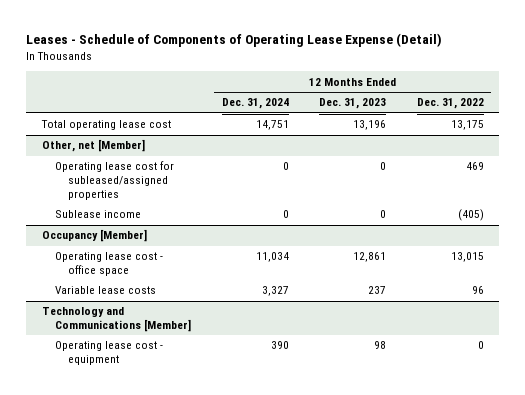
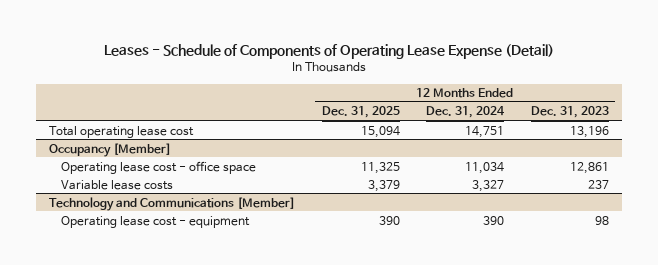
[416,98,484,110] Dec. 31, 2022 -> none
none -> [321,106,400,119] Dec. 31, 2025
[41,139,145,153] Other, net [Member] -> none
[54,161,174,200] Operating lease cost for subleased/assigned properties -> none
[54,210,141,219] Sublease income -> none

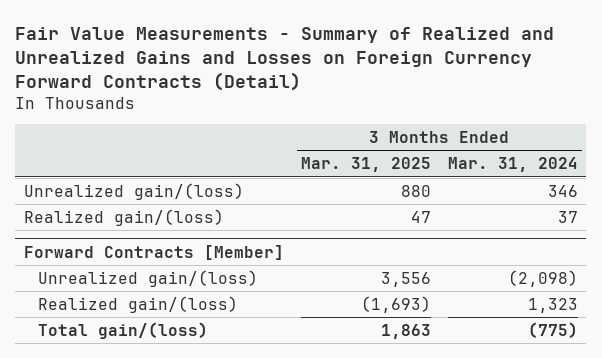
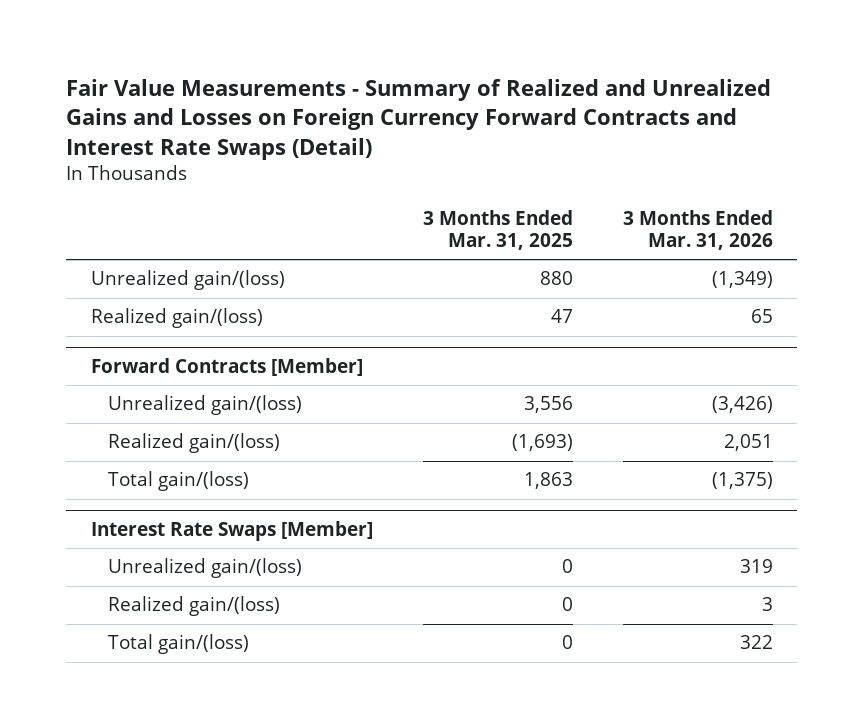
[15,26,555,91] Fair Value Measurements - Summary of Realized and Unrealized Gains and Losses on Foreign Currency Forward Contracts (Detail) -> [66,78,772,160] Fair Value Measurements - Summary of Realized and Unrealized Gains and Losses on Foreign Currency Forward Contracts and Interest Rate Swaps (Detail)
[447,157,578,173] Mar. 31, 2024 -> none
none -> [622,209,773,251] 3 Months Ended Mar. 31, 2026
none -> [91,520,374,541] Interest Rate Swaps [Member]
none -> [107,558,302,579] Unrealized gain/(loss)
none -> [107,596,280,617] Realized gain/(loss)
none -> [107,634,249,655] Total gain/(loss)

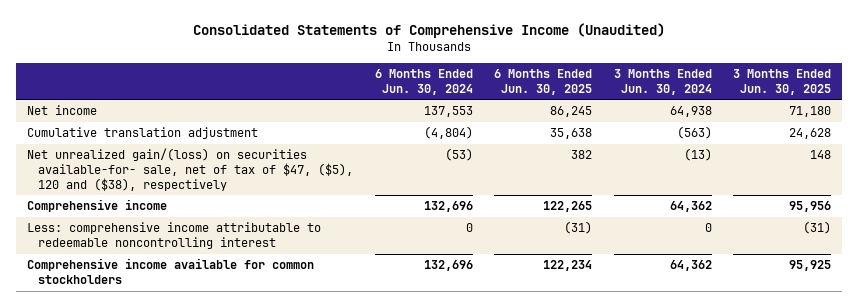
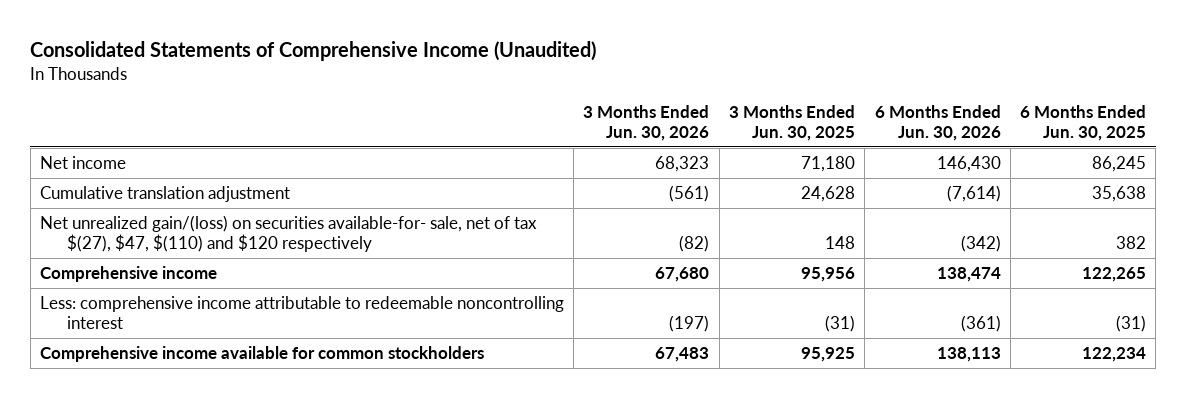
[374,69,473,95] 6 Months Ended Jun. 30, 2024 -> none
[613,69,712,95] 3 Months Ended Jun. 30, 2024 -> none
none -> [583,104,710,142] 3 Months Ended Jun. 30, 2026
none -> [874,104,1001,142] 6 Months Ended Jun. 30, 2026
[26,148,353,191] Net unrealized gain/(loss) on securities available-for- sale, net of tax of $47, ($5), 120 and ($38), respectively -> [39,215,537,253] Net unrealized gain/(loss) on securities available-for- sale, net of tax $(27), $47, $(110) and $120 respectively

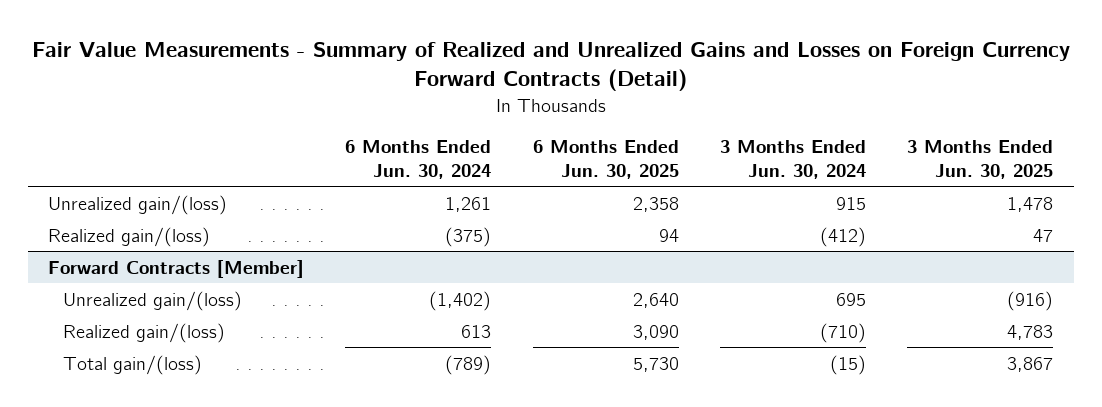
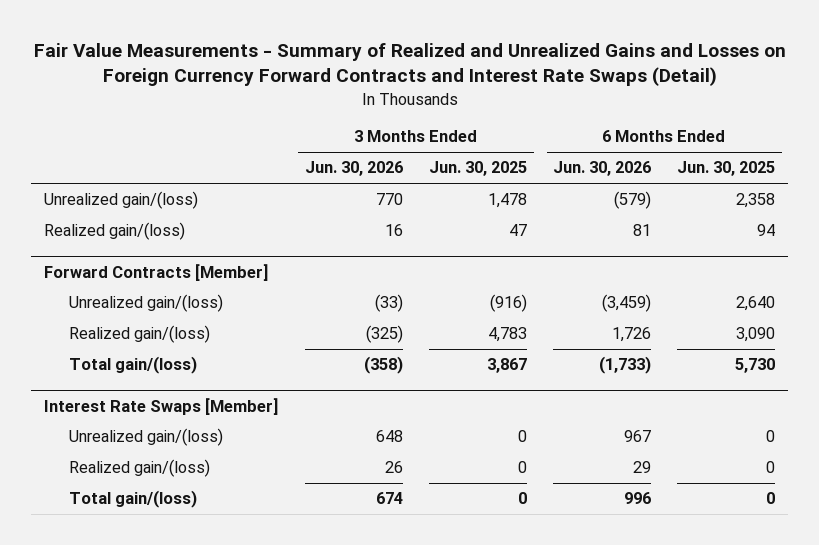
[31,41,1070,92] Fair Value Measurements - Summary of Realized and Unrealized Gains and Losses on Foreign Currency Forward Contracts (Detail) -> [33,42,786,87] Fair Value Measurements - Summary of Realized and Unrealized Gains and Losses on Foreign Currency Forward Contracts and Interest Rate Swaps (Detail)
[345,140,492,179] 6 Months Ended Jun. 30, 2024 -> none
[720,140,867,179] 3 Months Ended Jun. 30, 2024 -> none
none -> [305,161,404,177] Jun. 30, 2026
none -> [553,161,652,177] Jun. 30, 2026
none -> [43,397,279,415] Interest Rate Swaps [Member]
none -> [68,428,223,447] Unrealized gain/(loss)
none -> [68,459,210,478] Realized gain/(loss)
none -> [68,490,197,509] Total gain/(loss)

